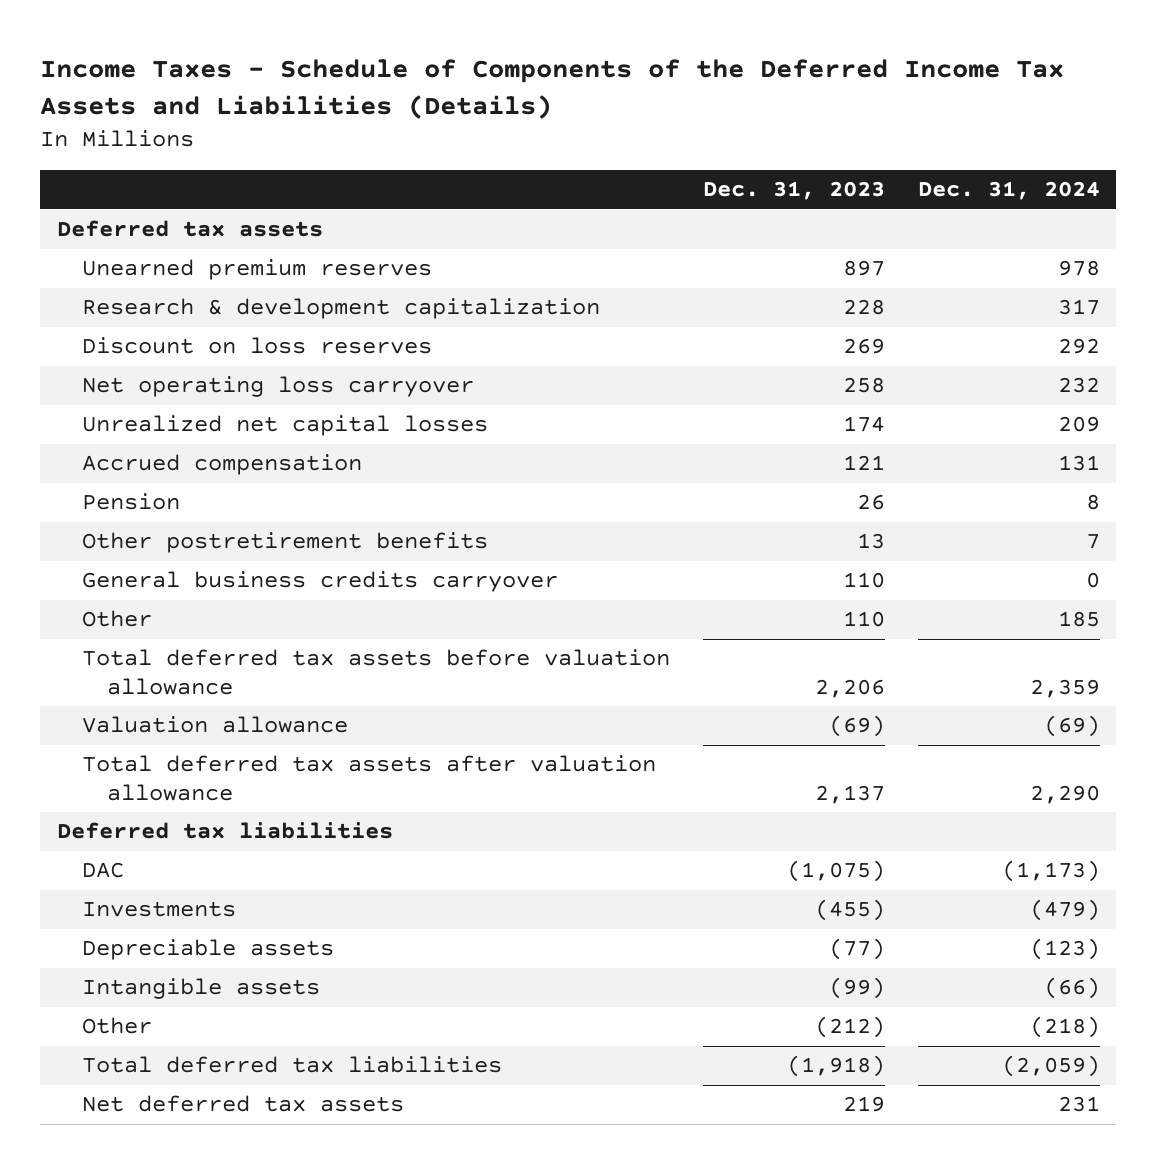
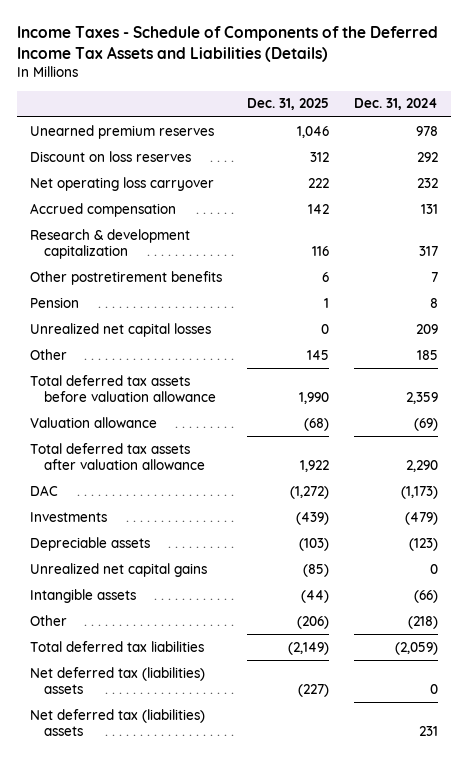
[702,181,885,201] Dec. 31, 2023 -> none
none -> [246,98,329,111] Dec. 31, 2025
[56,220,323,238] Deferred tax assets -> none
[81,298,600,320] Research & development capitalization -> [29,228,190,260] Research & development capitalization
[81,571,558,593] General business credits carryover -> none
[81,493,180,511] Pension -> [29,296,79,308] Pension
[81,415,488,437] Unrealized net capital losses -> [29,322,211,337] Unrealized net capital losses
[56,822,393,840] Deferred tax liabilities -> none
none -> [29,562,207,577] Unrealized net capital gains
none -> [29,666,205,695] Net deferred tax (liabilities) assets
[81,1095,404,1113] Net deferred tax assets -> [29,708,205,737] Net deferred tax (liabilities) assets

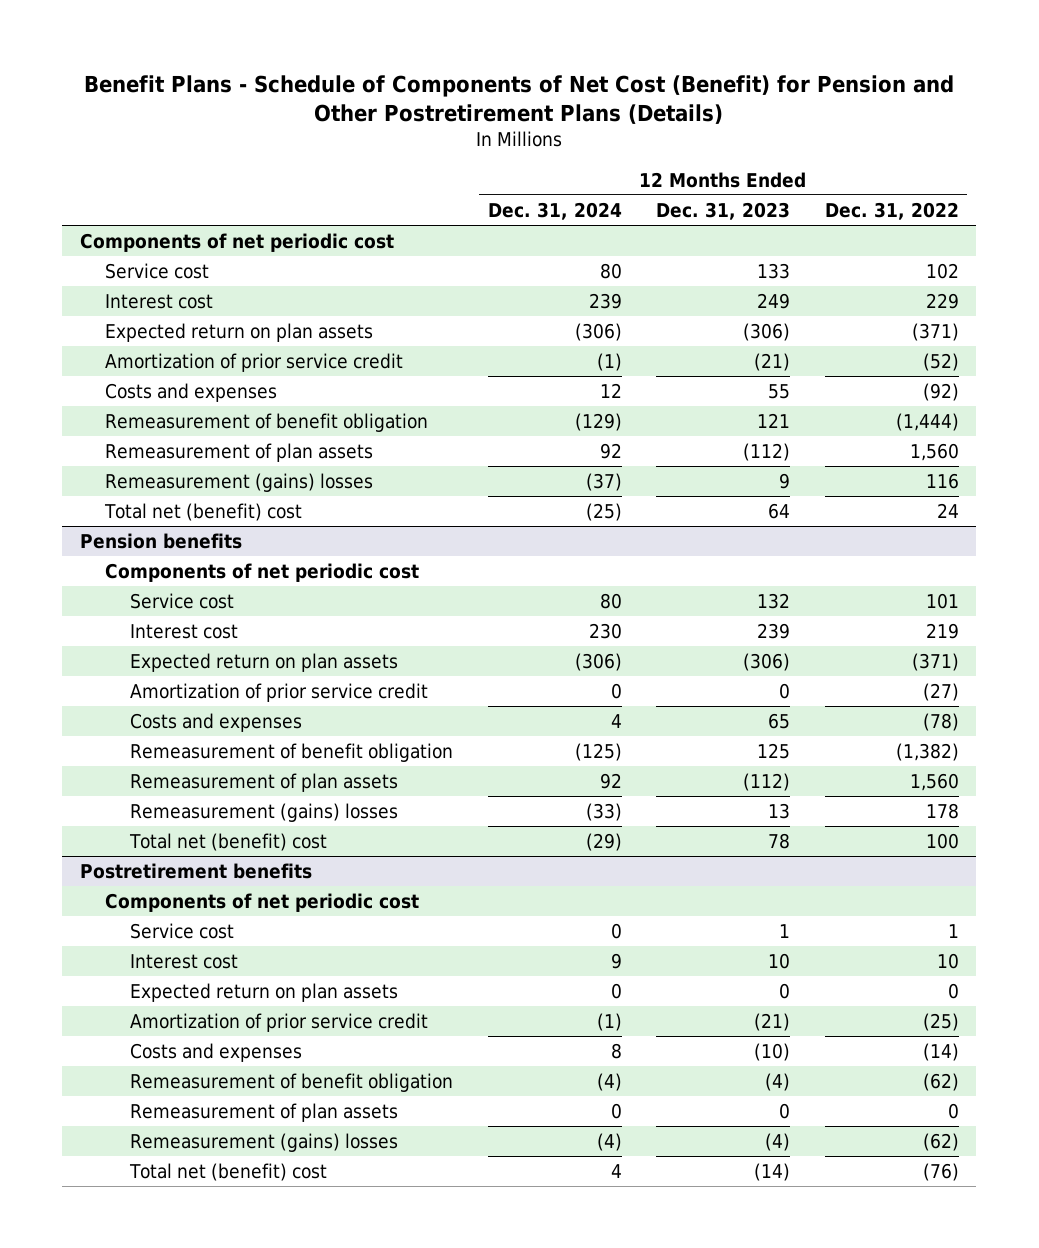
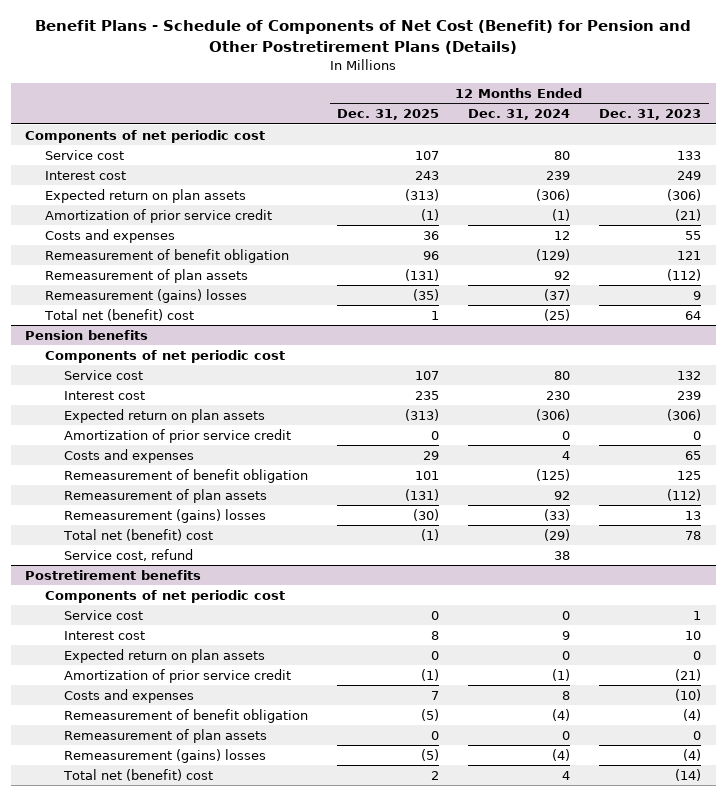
[824,201,959,220] Dec. 31, 2022 -> none
none -> [337,109,440,121] Dec. 31, 2025
none -> [64,549,194,562] Service cost, refund

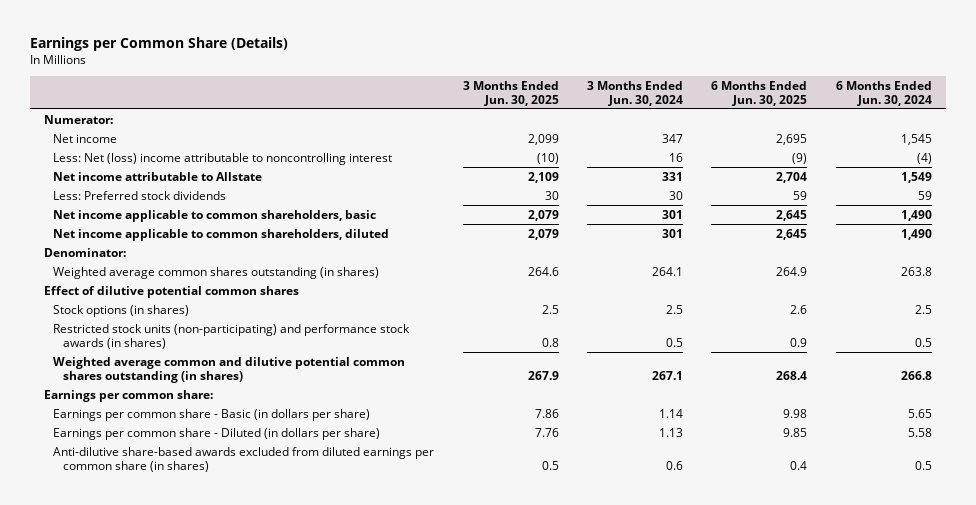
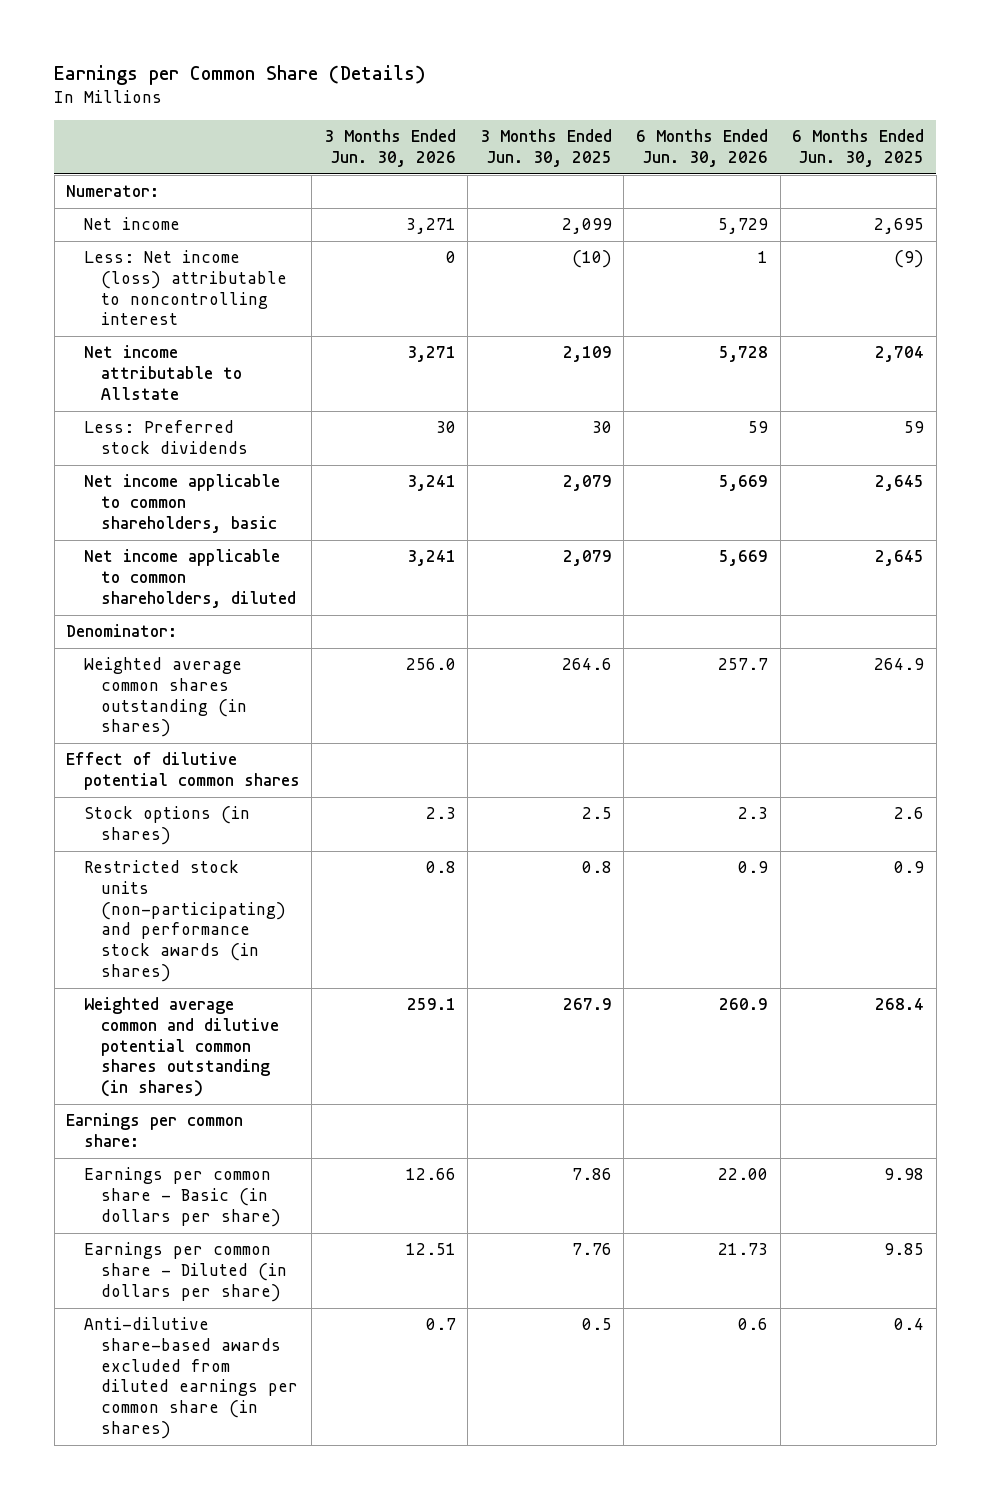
[587,80,684,106] 3 Months Ended Jun. 30, 2024 -> none
[835,80,932,106] 6 Months Ended Jun. 30, 2024 -> none
none -> [323,129,456,167] 3 Months Ended Jun. 30, 2026
none -> [636,129,769,167] 6 Months Ended Jun. 30, 2026
[53,152,393,165] Less: Net (loss) income attributable to noncontrolling interest -> [83,250,287,326] Less: Net income (loss) attributable to noncontrolling interest

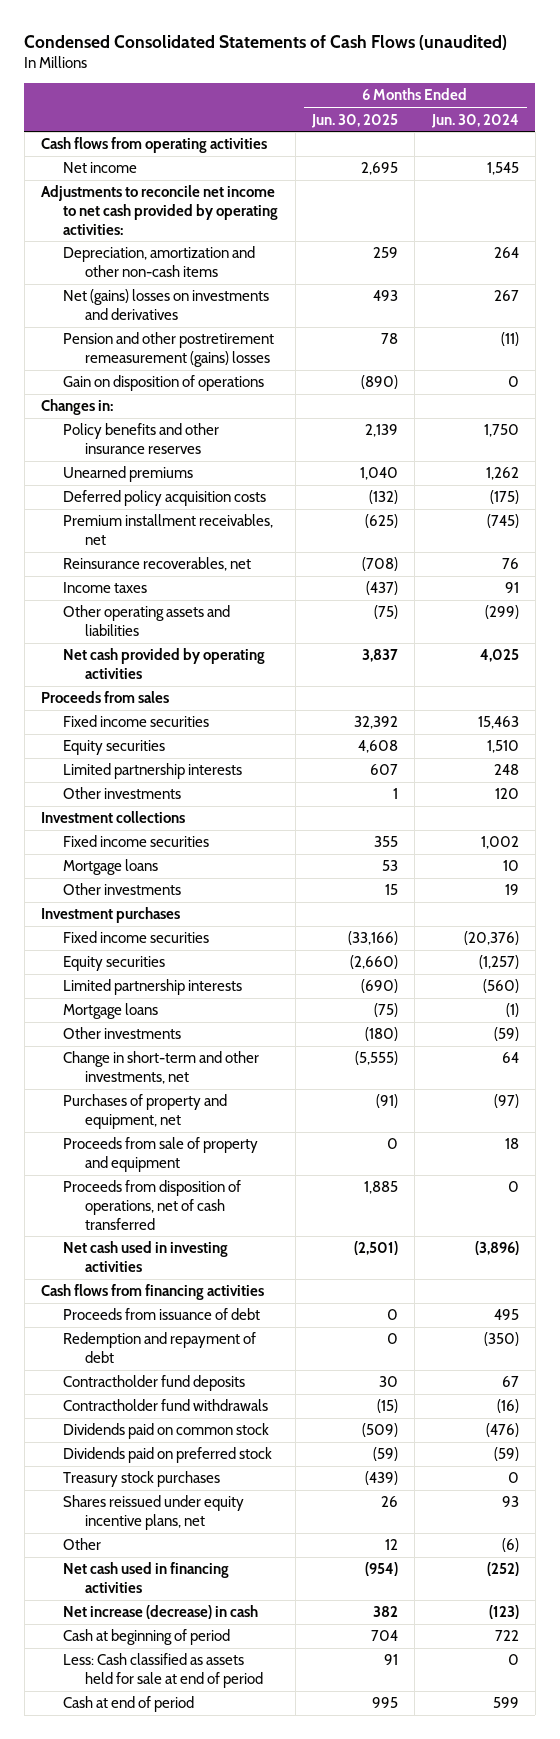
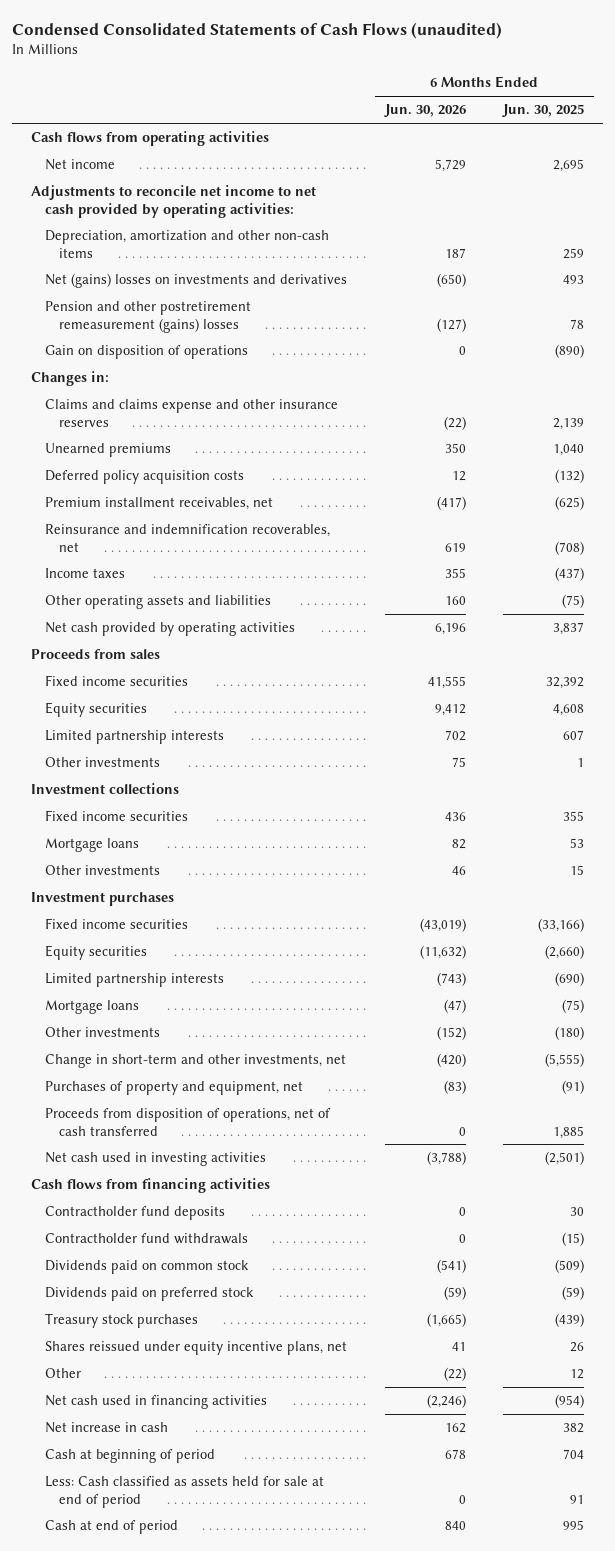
[430,113,519,128] Jun. 30, 2024 -> none
none -> [383,104,466,118] Jun. 30, 2026
[63,423,220,454] Policy benefits and other insurance reserves -> [44,399,338,427] Claims and claims expense and other insurance reserves
[63,557,252,572] Reinsurance recoverables, net -> [44,524,330,552] Reinsurance and indemnification recoverables, net
[63,1137,259,1172] Proceeds from sale of property and equipment -> none
[63,1308,261,1321] Proceeds from issuance of debt -> none
[63,1332,257,1363] Redemption and repayment of debt -> none
[63,1605,259,1620] Net increase (decrease) in cash -> [44,1422,168,1434] Net increase in cash

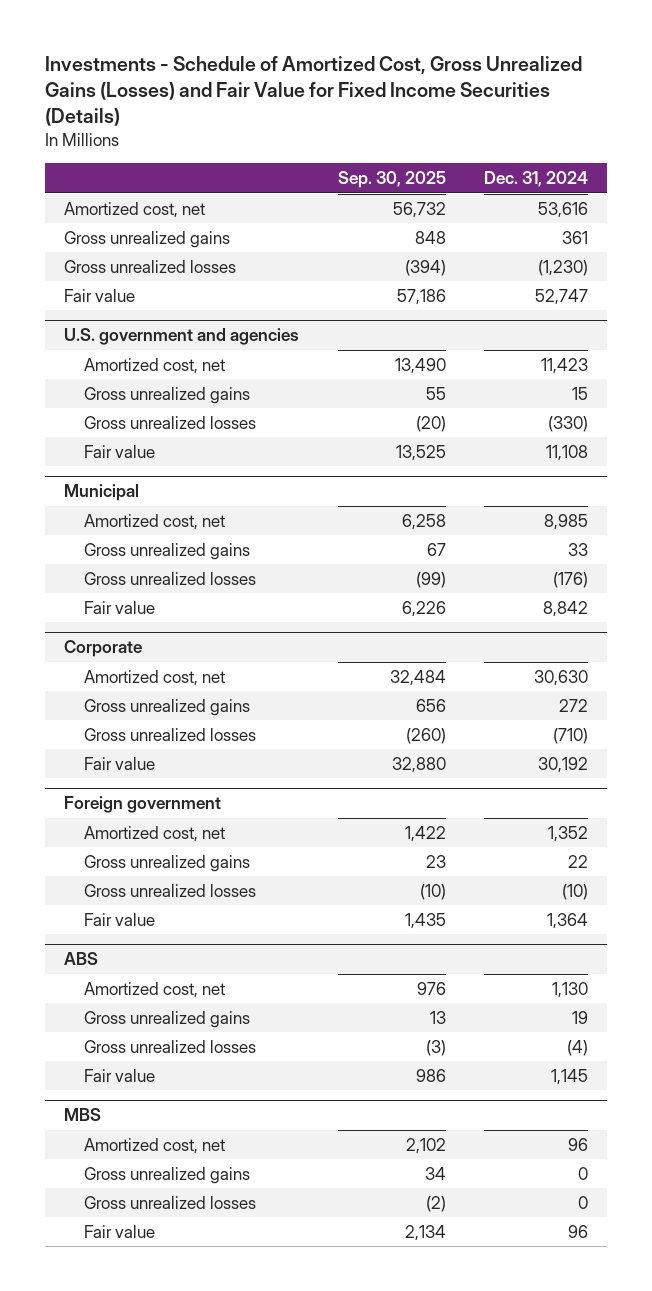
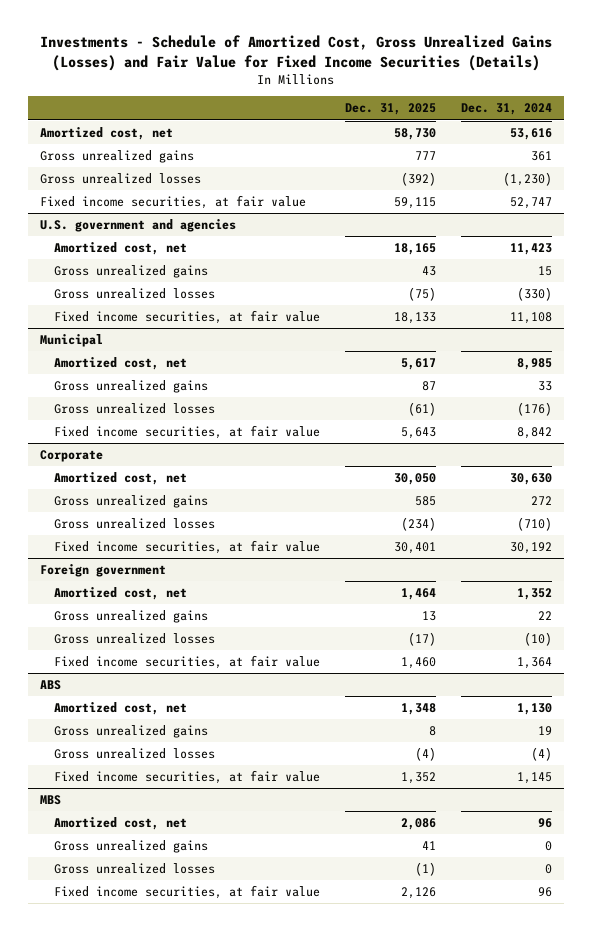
[337,171,446,189] Sep. 30, 2025 -> none
none -> [344,103,436,116] Dec. 31, 2025
[64,288,136,302] Fair value -> [40,195,307,210] Fixed income securities, at fair value
[83,444,155,458] Fair value -> [53,310,320,325] Fixed income securities, at fair value
[83,600,155,614] Fair value -> [53,425,320,440] Fixed income securities, at fair value
[83,756,155,770] Fair value -> [53,540,320,555] Fixed income securities, at fair value
[83,912,155,926] Fair value -> [53,655,320,670] Fixed income securities, at fair value
[83,1068,155,1082] Fair value -> [53,770,320,785] Fixed income securities, at fair value
[83,1224,155,1238] Fair value -> [53,885,320,900] Fixed income securities, at fair value

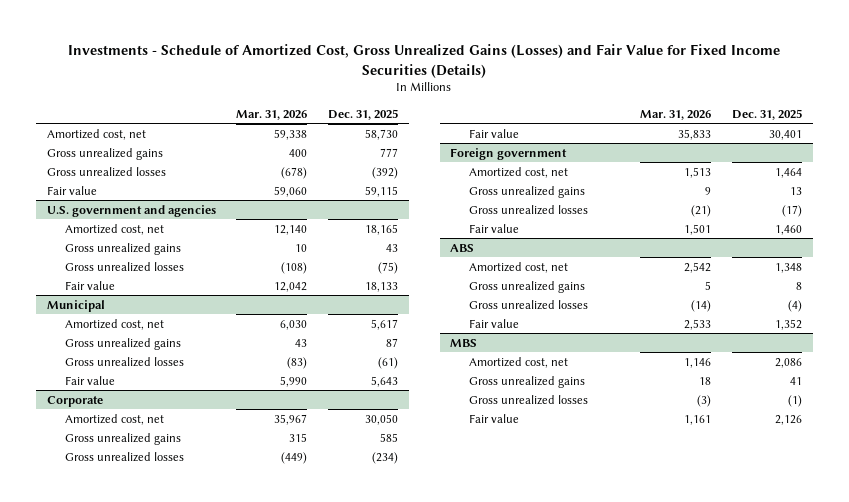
[460,103,552,116] Dec. 31, 2024 -> none
none -> [236,109,308,120] Mar. 31, 2026
[40,195,307,210] Fixed income securities, at fair value -> [46,185,97,195] Fair value
[53,310,320,325] Fixed income securities, at fair value -> [64,280,115,290] Fair value
[53,425,320,440] Fixed income securities, at fair value -> [64,375,115,385] Fair value
[53,540,320,555] Fixed income securities, at fair value -> [468,128,519,138] Fair value
[53,655,320,670] Fixed income securities, at fair value -> [468,223,519,233] Fair value
[53,770,320,785] Fixed income securities, at fair value -> [468,318,519,328] Fair value
[53,885,320,900] Fixed income securities, at fair value -> [468,413,519,423] Fair value

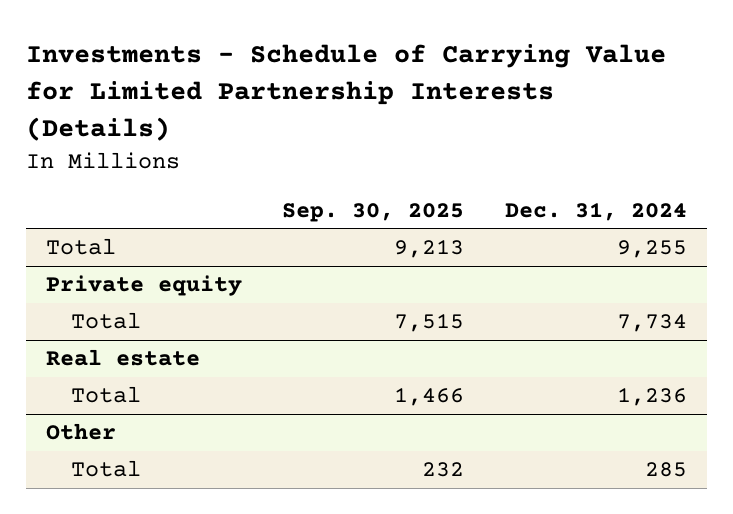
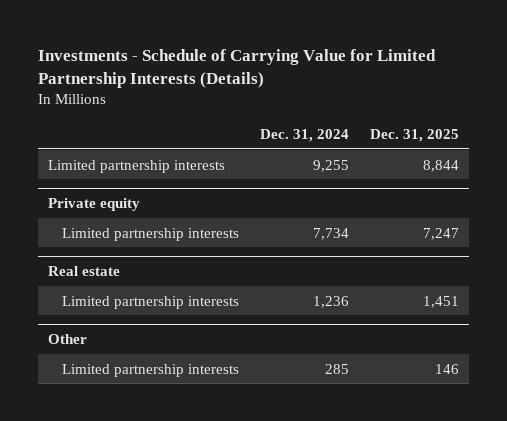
[282,202,465,222] Sep. 30, 2025 -> none
none -> [369,128,459,142] Dec. 31, 2025
[45,238,116,256] Total -> [48,159,226,173] Limited partnership interests
[71,312,142,330] Total -> [62,227,240,241] Limited partnership interests
[71,386,142,404] Total -> [62,295,240,309] Limited partnership interests
[71,460,142,478] Total -> [62,363,240,377] Limited partnership interests

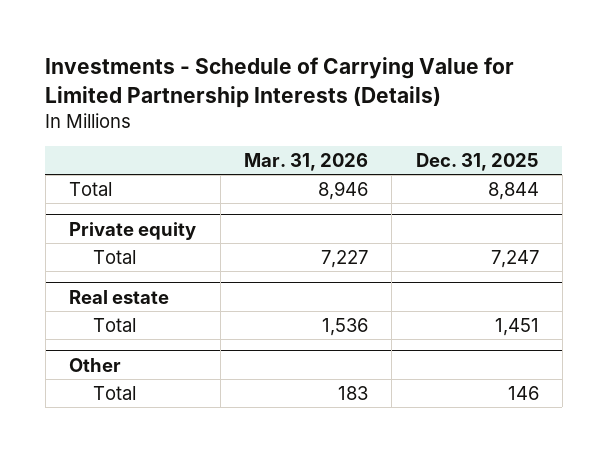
[260,128,350,142] Dec. 31, 2024 -> none
none -> [243,152,368,171] Mar. 31, 2026
[48,159,226,173] Limited partnership interests -> [69,181,113,196] Total
[62,227,240,241] Limited partnership interests -> [93,249,137,264] Total
[62,295,240,309] Limited partnership interests -> [93,317,137,332] Total
[62,363,240,377] Limited partnership interests -> [93,385,137,400] Total

